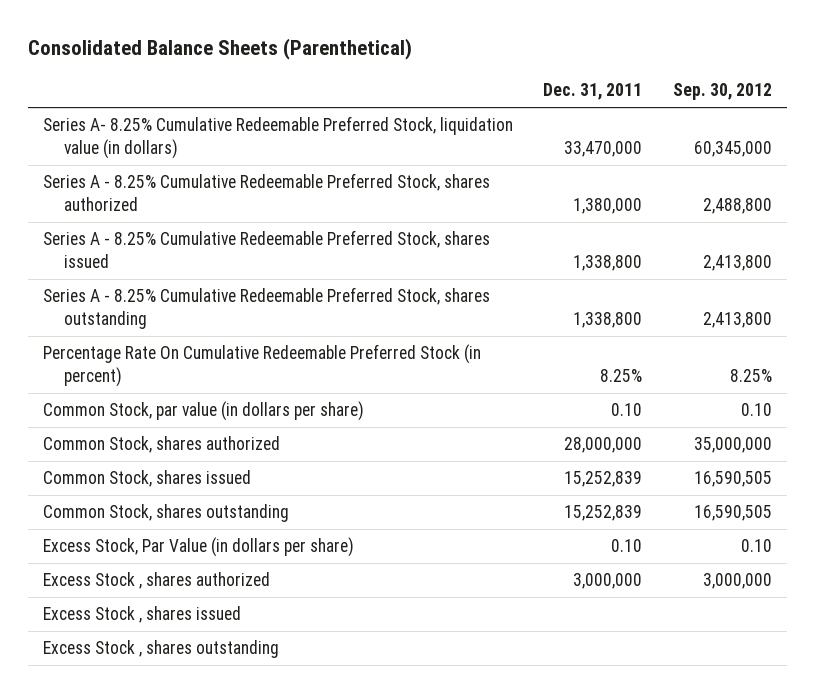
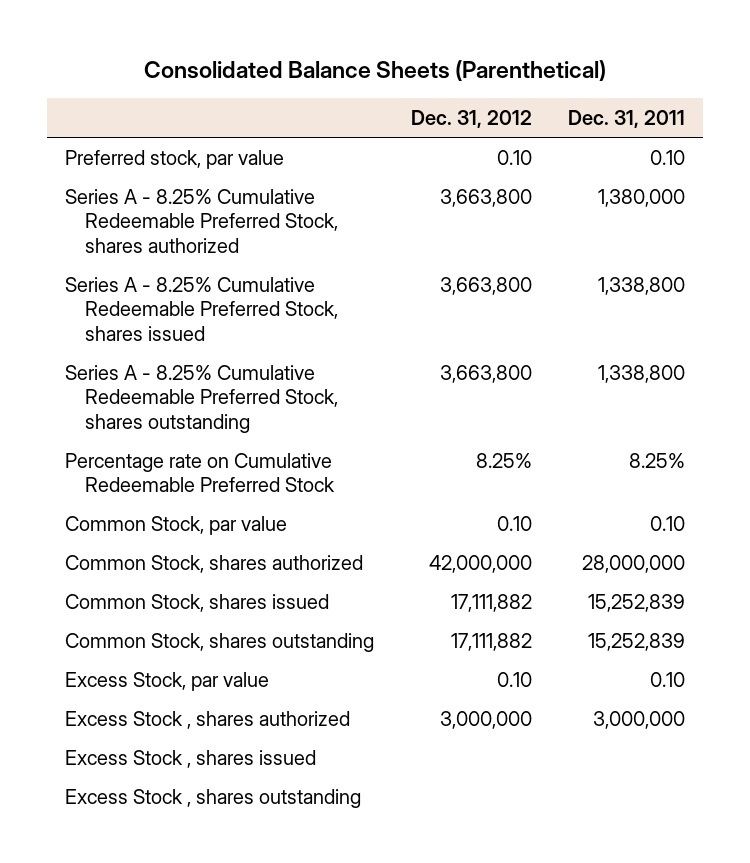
[672,83,772,101] Sep. 30, 2012 -> none
none -> [410,109,532,128] Dec. 31, 2012
[42,116,513,160] Series A- 8.25% Cumulative Redeemable Preferred Stock, liquidation value (in dollars) -> none
none -> [65,149,285,169] Preferred stock, par value
[42,344,481,388] Percentage Rate On Cumulative Redeemable Preferred Stock (in percent) -> [65,452,335,493] Percentage rate on Cumulative Redeemable Preferred Stock
[42,401,364,422] Common Stock, par value (in dollars per share) -> [65,515,288,535] Common Stock, par value
[42,537,354,558] Excess Stock, Par Value (in dollars per share) -> [65,671,270,691] Excess Stock, par value

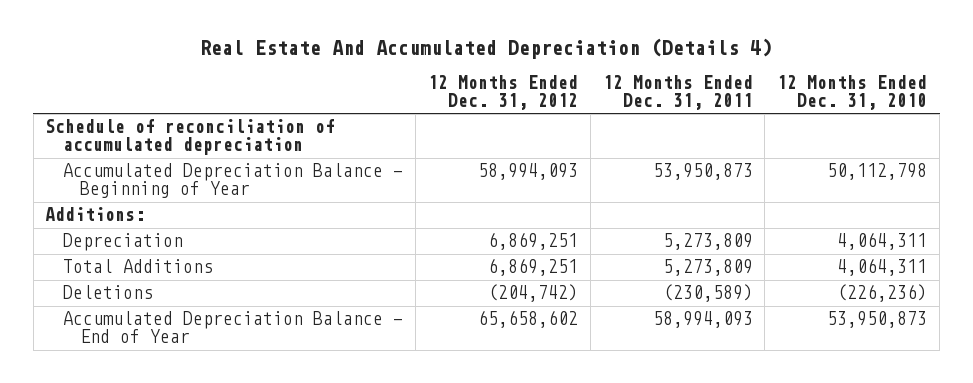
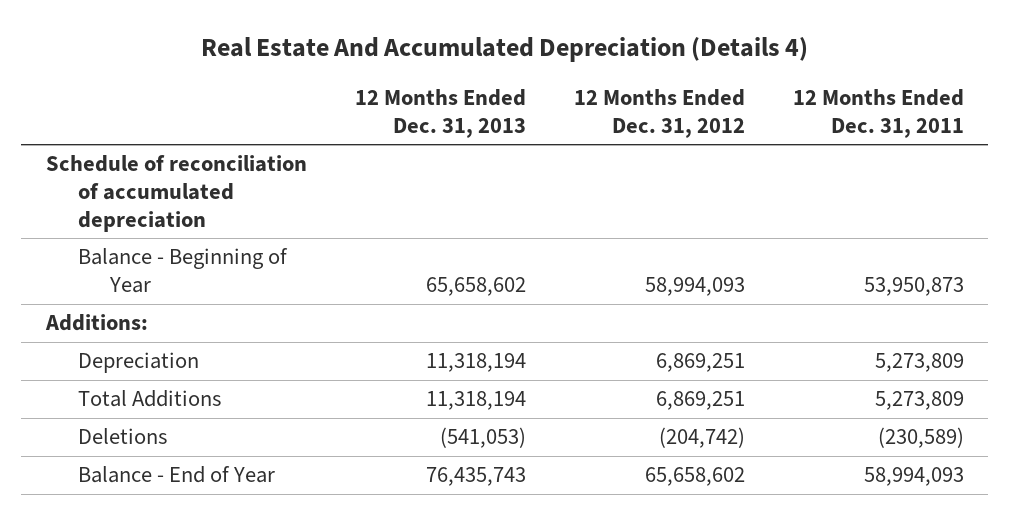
[777,74,928,111] 12 Months Ended Dec. 31, 2010 -> none
none -> [354,89,526,139] 12 Months Ended Dec. 31, 2013
[62,163,403,199] Accumulated Depreciation Balance - Beginning of Year -> [77,248,288,294] Balance - Beginning of Year
[62,311,403,344] Accumulated Depreciation Balance - End of Year -> [77,466,275,484] Balance - End of Year

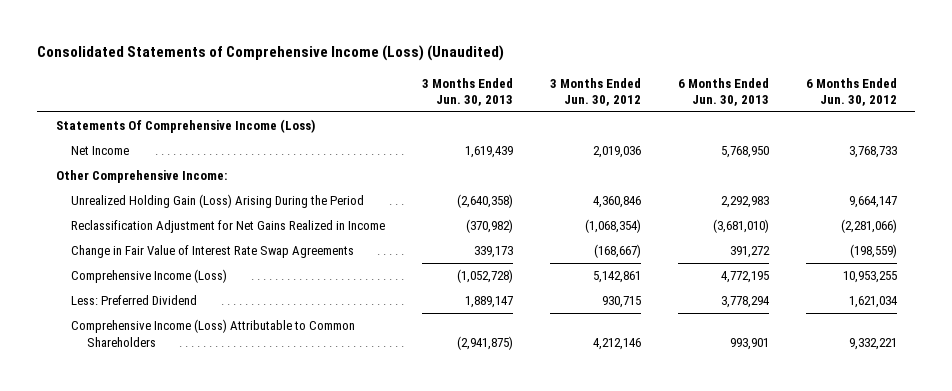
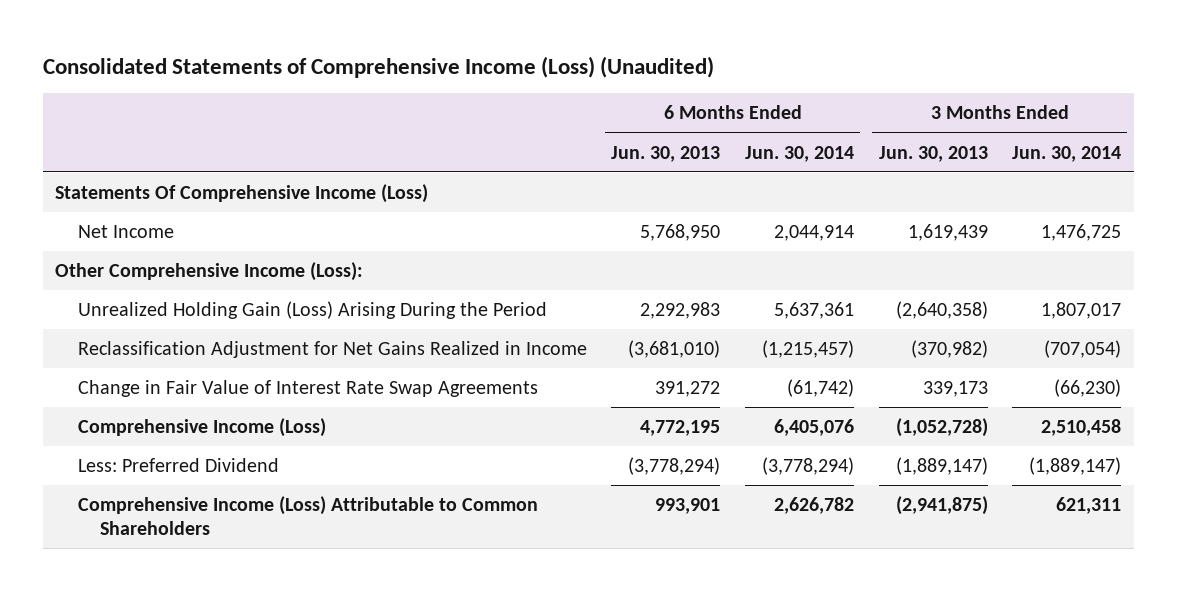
[549,77,641,107] 3 Months Ended Jun. 30, 2012 -> none
[805,77,897,107] 6 Months Ended Jun. 30, 2012 -> none
none -> [744,145,854,162] Jun. 30, 2014
none -> [1012,145,1122,162] Jun. 30, 2014
[55,169,227,183] Other Comprehensive Income: -> [55,262,364,282] Other Comprehensive Income (Loss):
[465,295,514,308] 1,889,147 -> [895,457,988,476] (1,889,147)
[720,295,770,308] 3,778,294 -> [628,457,721,476] (3,778,294)

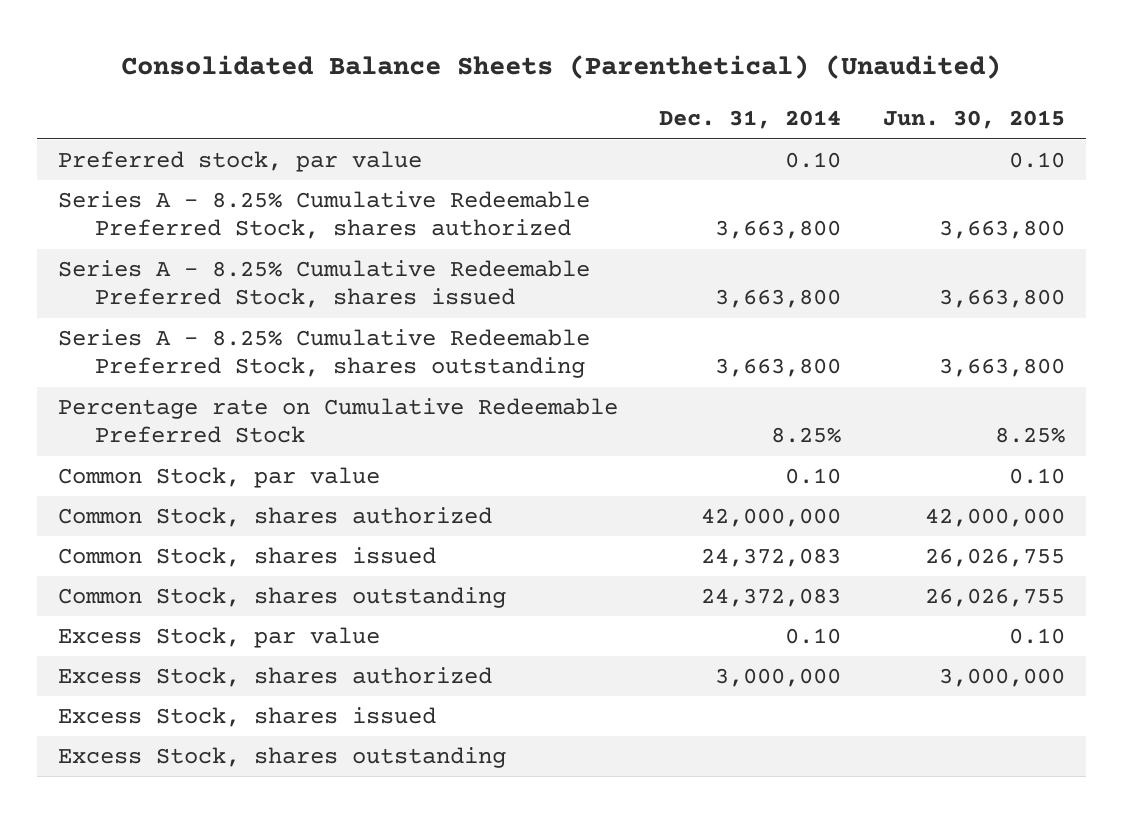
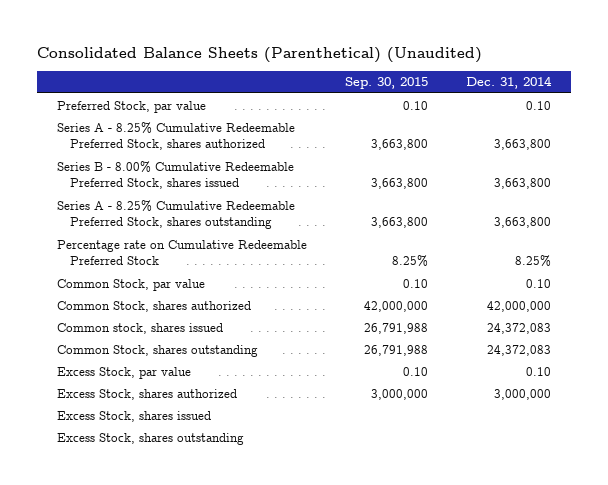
[883,110,1066,130] Jun. 30, 2015 -> none
none -> [344,77,428,90] Sep. 30, 2015
[57,151,422,173] Preferred stock, par value -> [56,100,206,113] Preferred Stock, par value
[57,260,590,309] Series A - 8.25% Cumulative Redeemable Preferred Stock, shares issued -> [56,160,294,190] Series B - 8.00% Cumulative Redeemable Preferred Stock, shares issued
[57,547,436,568] Common Stock, shares issued -> [56,322,223,334] Common stock, shares issued

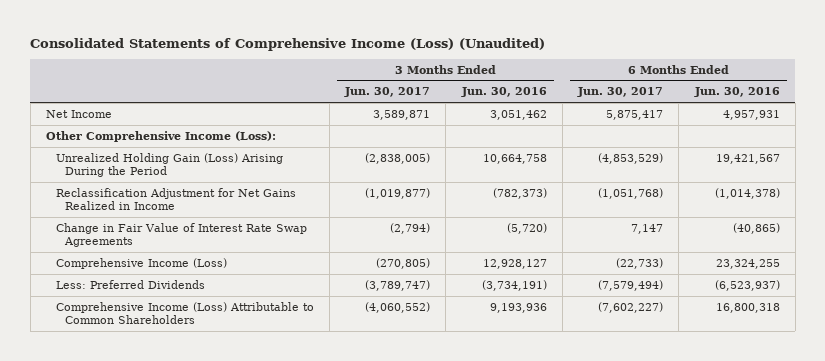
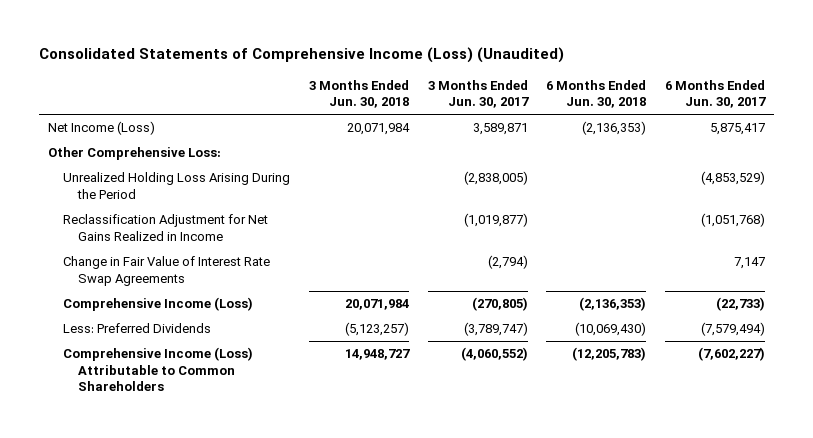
[460,87,547,98] Jun. 30, 2016 -> none
[693,87,780,98] Jun. 30, 2016 -> none
none -> [308,79,409,109] 3 Months Ended Jun. 30, 2018
none -> [546,79,647,109] 6 Months Ended Jun. 30, 2018
[45,109,112,118] Net Income -> [48,121,156,136] Net Income (Loss)
[45,130,276,142] Other Comprehensive Income (Loss): -> [48,147,222,161] Other Comprehensive Loss:
[55,152,283,177] Unrealized Holding Gain (Loss) Arising During the Period -> [63,172,291,199] Unrealized Holding Loss Arising During the Period

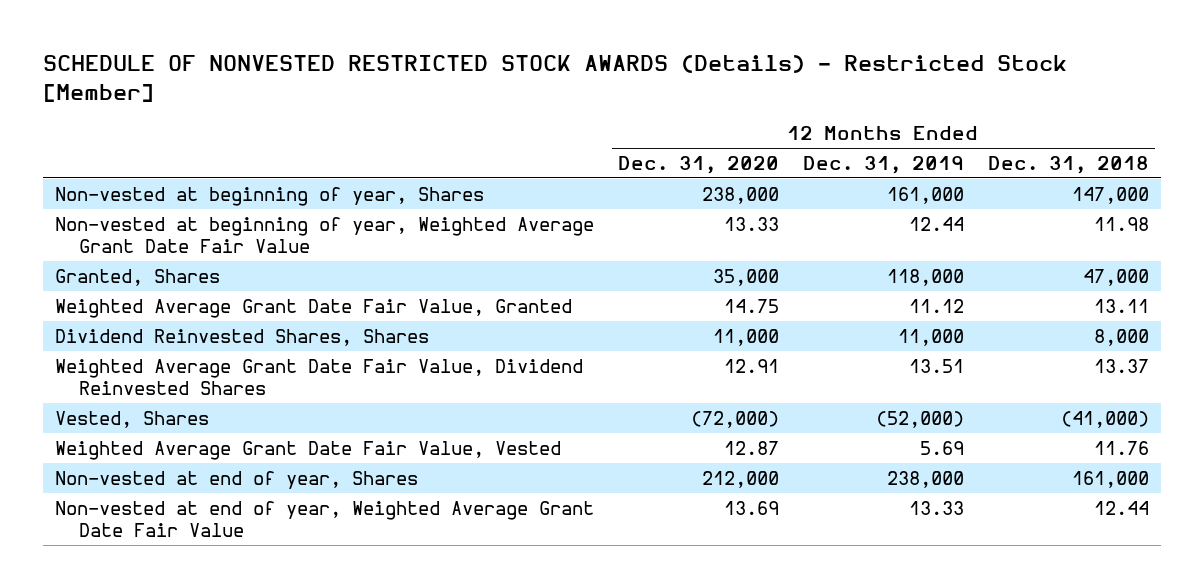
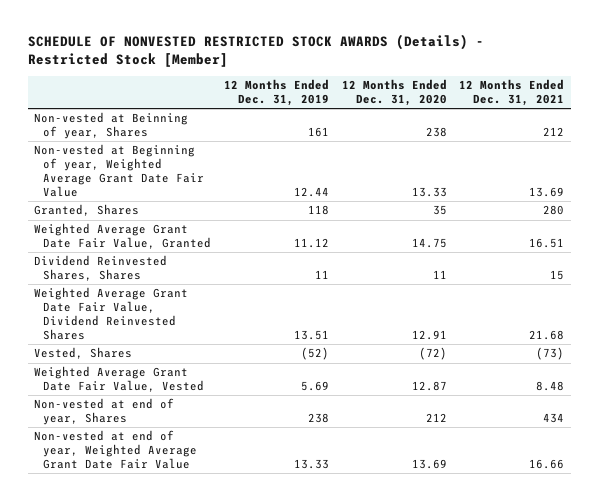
[987,156,1149,175] Dec. 31, 2018 -> none
none -> [459,79,565,106] 12 Months Ended Dec. 31, 2021
[54,186,484,206] Non-vested at beginning of year, Shares -> [34,112,189,140] Non-vested at Beinning of year, Shares
[701,186,779,204] 238,000 -> [425,127,447,138] 238
[886,186,964,204] 161,000 -> [307,127,329,138] 161
[54,216,594,254] Non-vested at beginning of year, Weighted Average Grant Date Fair Value -> [34,144,205,197] Non-vested at Beginning of year, Weighted Average Grant Date Fair Value
[712,268,779,286] 35,000 -> [432,205,447,216] 35
[886,268,964,286] 118,000 -> [307,205,329,216] 118
[712,328,779,346] 11,000 -> [432,270,447,280] 11
[897,328,964,346] 11,000 -> [314,270,329,280] 11
[690,410,779,428] (72,000) -> [418,347,447,361] (72)
[875,410,964,428] (52,000) -> [300,347,329,361] (52)
[701,470,779,488] 212,000 -> [425,413,447,423] 212
[886,470,964,488] 238,000 -> [307,413,329,424] 238

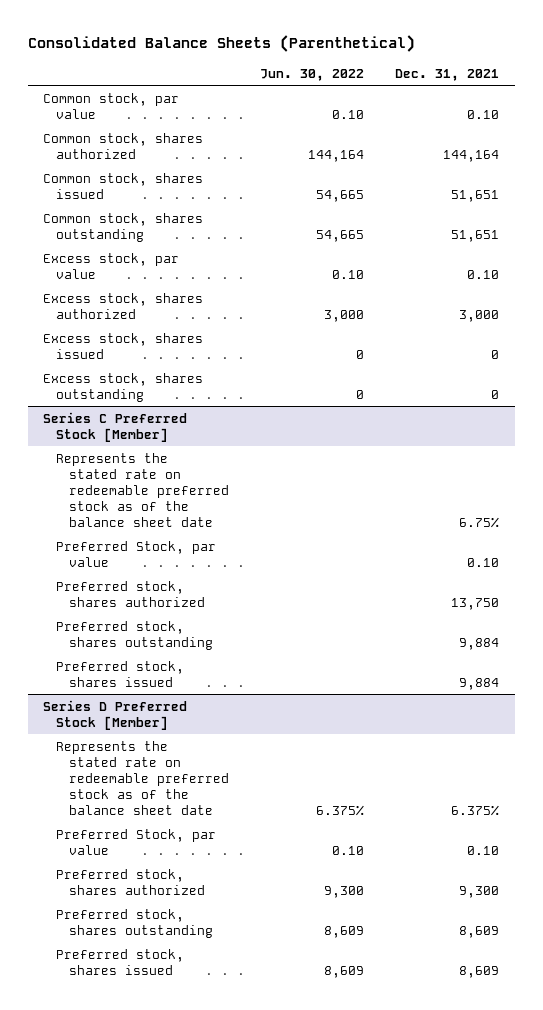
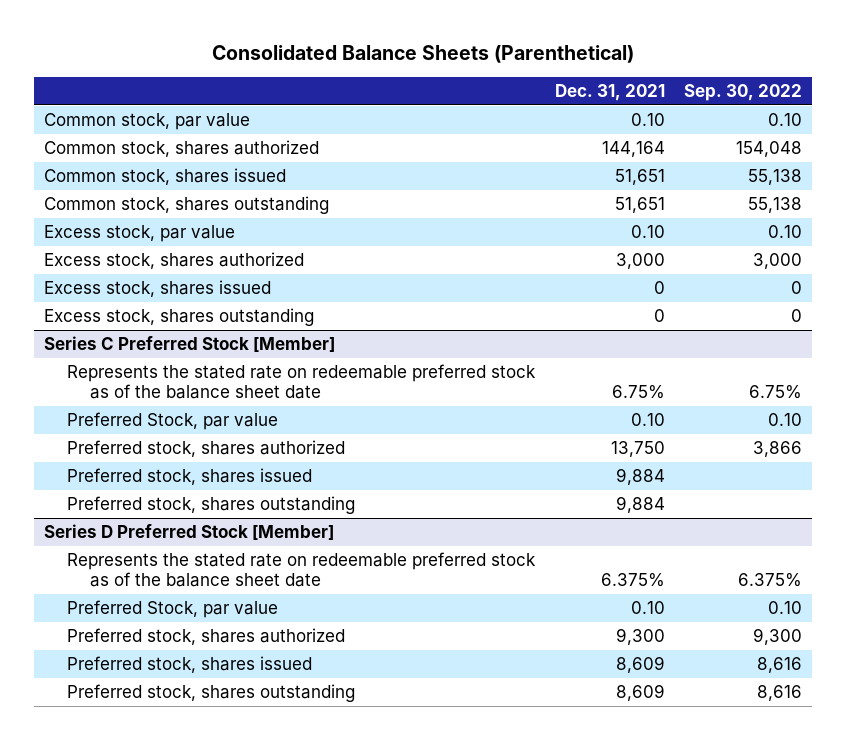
[260,68,365,81] Jun. 30, 2022 -> none
none -> [684,83,803,101] Sep. 30, 2022
[56,620,214,650] Preferred stock, shares outstanding -> [66,496,355,515] Preferred stock, shares outstanding
[56,908,214,938] Preferred stock, shares outstanding -> [66,684,355,703] Preferred stock, shares outstanding

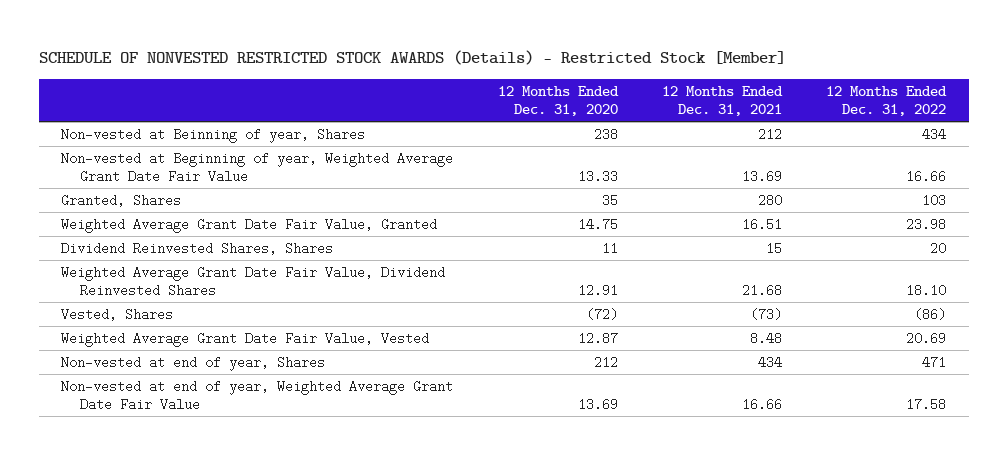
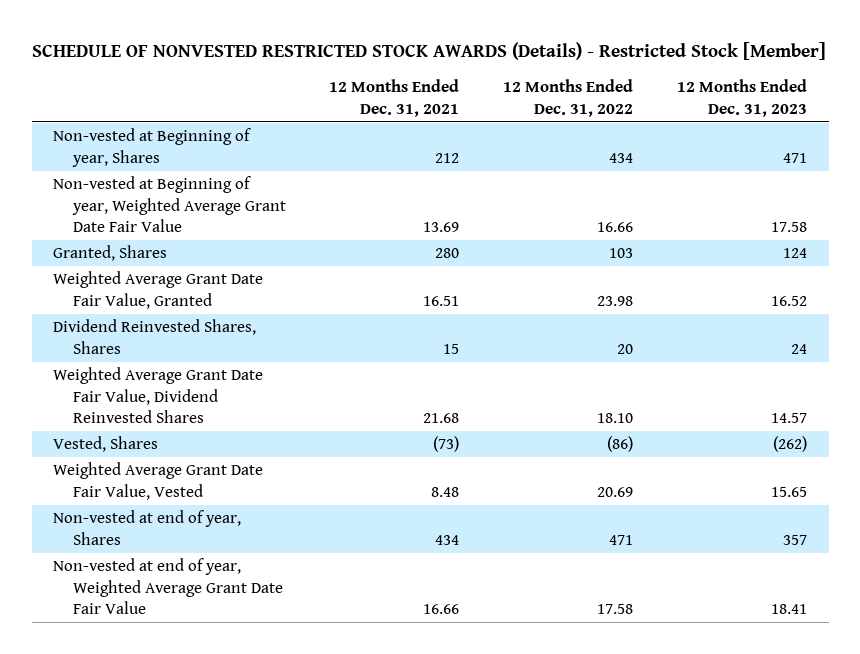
[497,85,619,117] 12 Months Ended Dec. 31, 2020 -> none
none -> [676,79,807,117] 12 Months Ended Dec. 31, 2023
[61,127,366,143] Non-vested at Beinning of year, Shares -> [53,128,252,167] Non-vested at Beginning of year, Shares

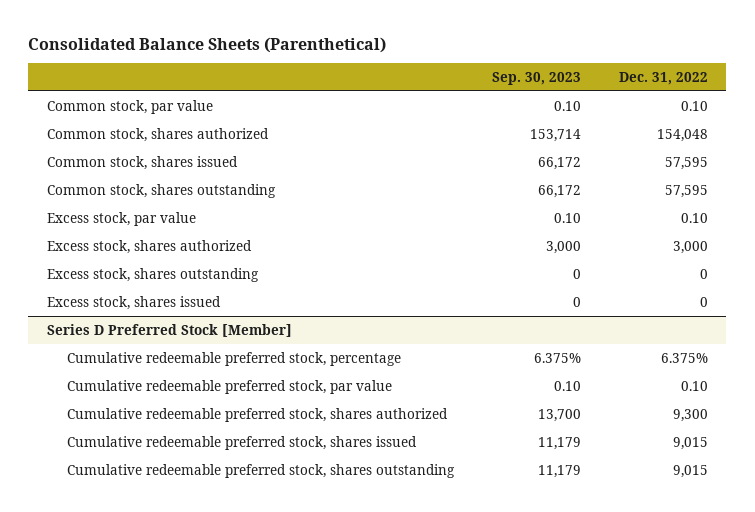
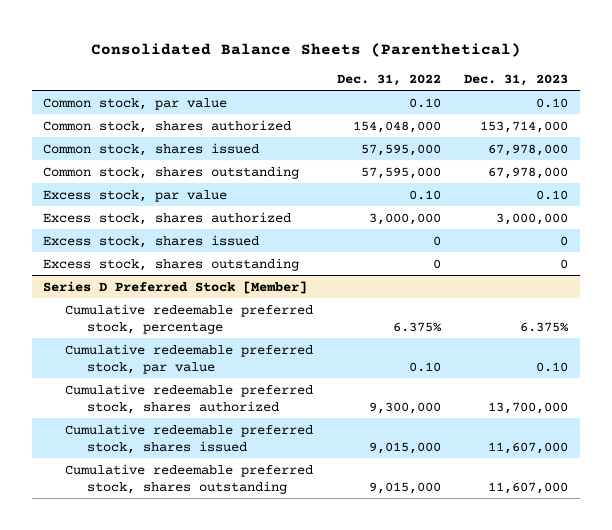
[491,71,581,85] Sep. 30, 2023 -> none
none -> [464,74,569,87] Dec. 31, 2023
[656,128,708,142] 154,048 -> [352,120,441,133] 154,048,000
[664,156,708,170] 57,595 -> [360,143,441,156] 57,595,000
[664,184,708,198] 57,595 -> [360,166,441,179] 57,595,000
[672,240,708,254] 3,000 -> [368,212,441,225] 3,000,000
[47,267,260,282] Excess stock, shares outstanding -> [43,257,300,271] Excess stock, shares outstanding
[672,408,708,422] 9,300 -> [368,402,441,415] 9,300,000
[672,436,708,450] 9,015 -> [368,442,441,455] 9,015,000
[672,464,708,478] 9,015 -> [368,482,441,495] 9,015,000

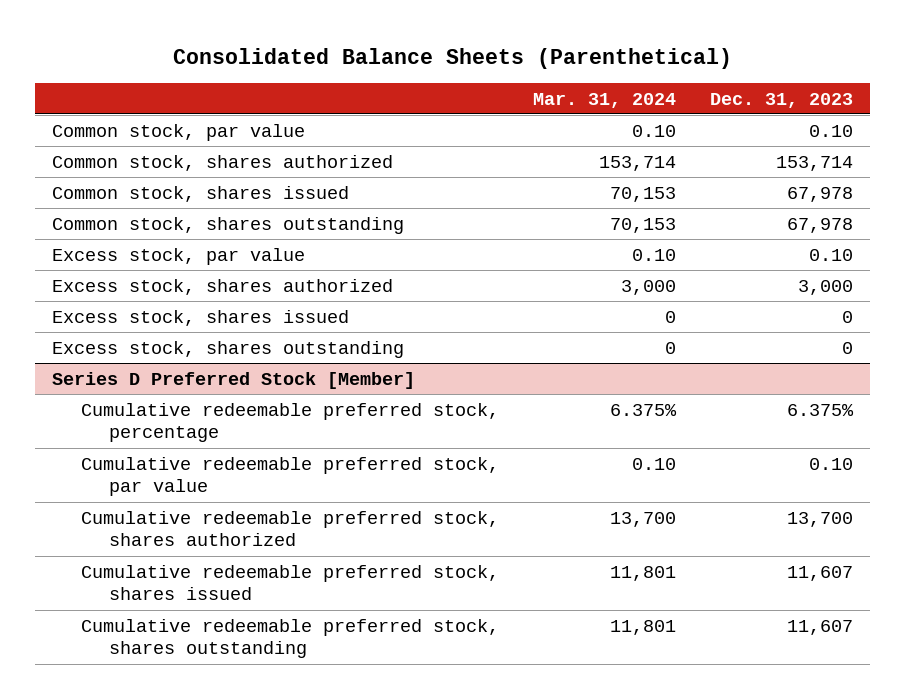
[336,74,441,87] Dec. 31, 2022 -> none
none -> [532,92,676,108] Mar. 31, 2024
[480,120,569,133] 153,714,000 -> [775,155,853,171] 153,714
[488,143,569,156] 67,978,000 -> [786,186,853,202] 67,978
[488,166,569,179] 67,978,000 -> [786,217,853,233] 67,978
[496,212,569,225] 3,000,000 -> [797,279,853,295] 3,000
[488,402,569,415] 13,700,000 -> [786,511,853,527] 13,700
[488,442,569,455] 11,607,000 -> [786,565,853,581] 11,607
[488,482,569,495] 11,607,000 -> [786,619,853,635] 11,607

